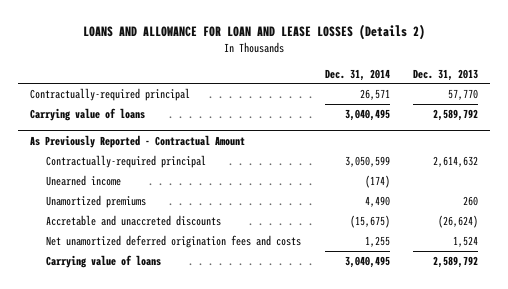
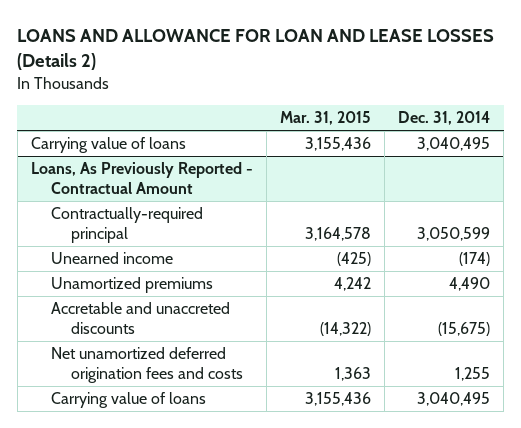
[413,68,479,81] Dec. 31, 2013 -> none
none -> [279,111,371,126] Mar. 31, 2015
[29,88,190,102] Contractually-required principal -> none
[29,134,245,148] As Previously Reported - Contractual Amount -> [30,162,253,194] Loans, As Previously Reported - Contractual Amount

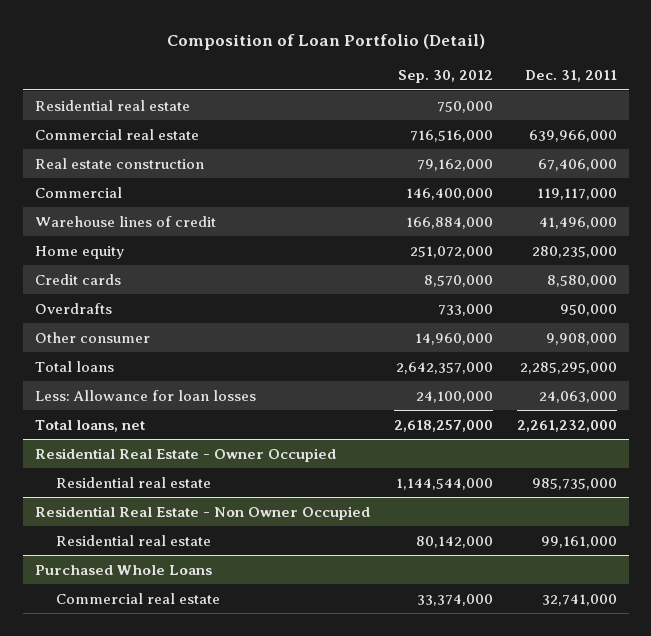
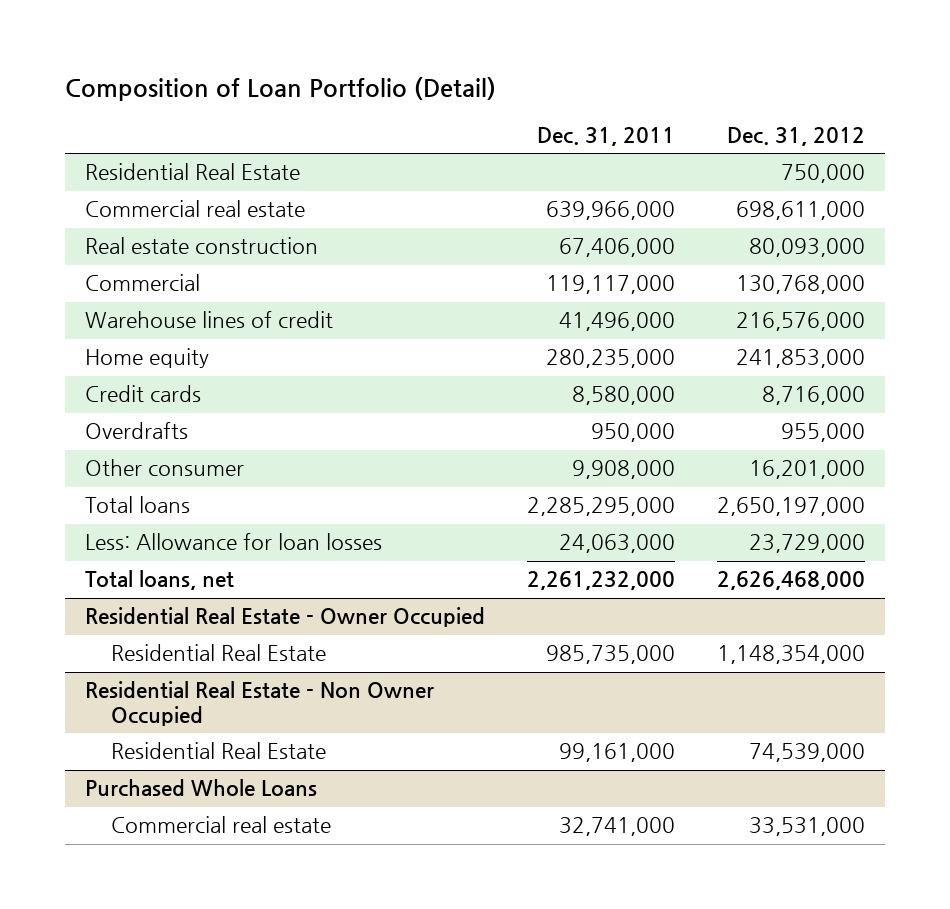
[397,70,493,84] Sep. 30, 2012 -> none
none -> [726,126,865,146] Dec. 31, 2012
[34,99,190,111] Residential real estate -> [85,163,301,181] Residential Real Estate
[55,476,211,488] Residential real estate -> [111,644,327,662] Residential Real Estate
[55,534,211,546] Residential real estate -> [111,742,327,760] Residential Real Estate

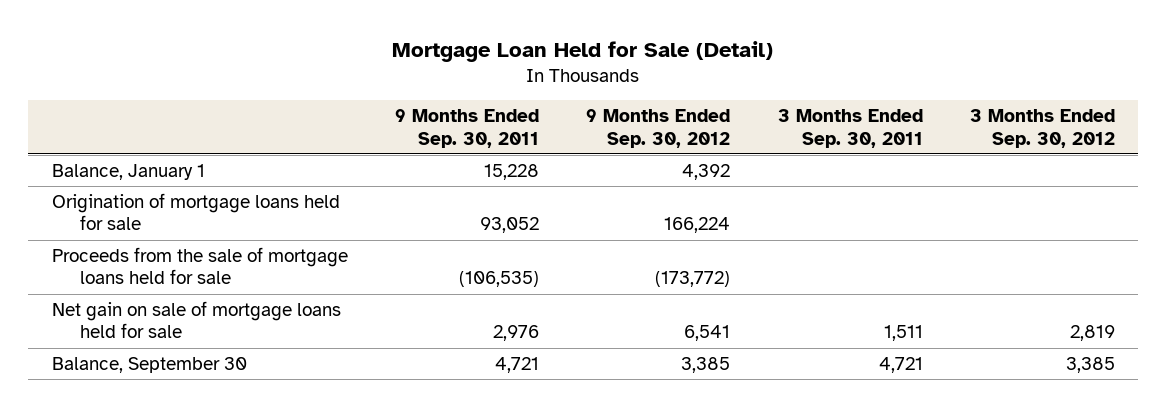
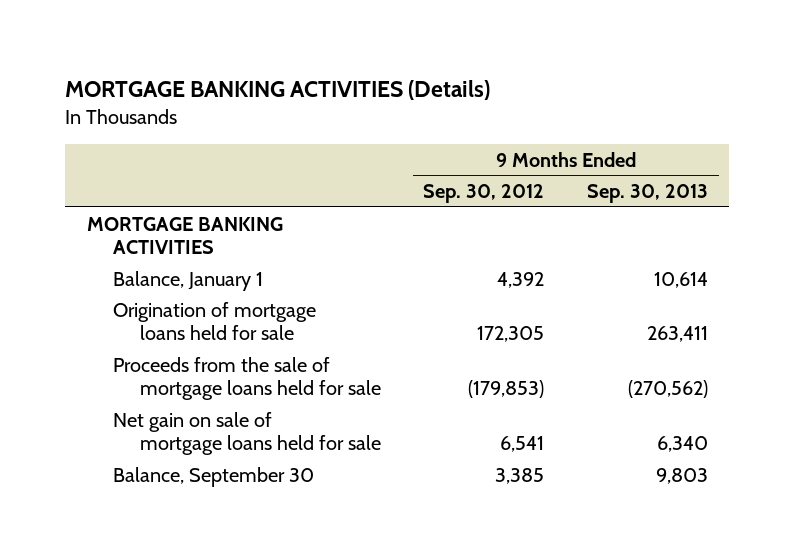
[392,40,774,62] Mortgage Loan Held for Sale (Detail) -> [65,79,491,100] MORTGAGE BANKING ACTIVITIES (Details)
[394,109,539,148] 9 Months Ended Sep. 30, 2011 -> none
[777,109,923,148] 3 Months Ended Sep. 30, 2011 -> none
[969,109,1115,148] 3 Months Ended Sep. 30, 2012 -> none
none -> [586,184,708,204] Sep. 30, 2013
none -> [86,216,283,255] MORTGAGE BANKING ACTIVITIES
[664,217,731,234] 166,224 -> [477,326,545,343] 172,305
[655,271,731,288] (173,772) -> [468,380,545,399] (179,853)

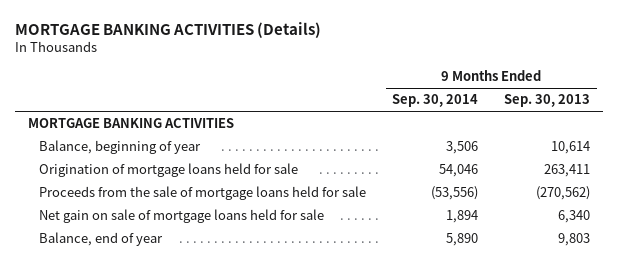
[423,184,545,204] Sep. 30, 2012 -> none
none -> [392,94,479,108] Sep. 30, 2014
[113,270,264,291] Balance, January 1 -> [38,140,201,155] Balance, beginning of year
[113,466,315,487] Balance, September 30 -> [38,232,163,247] Balance, end of year

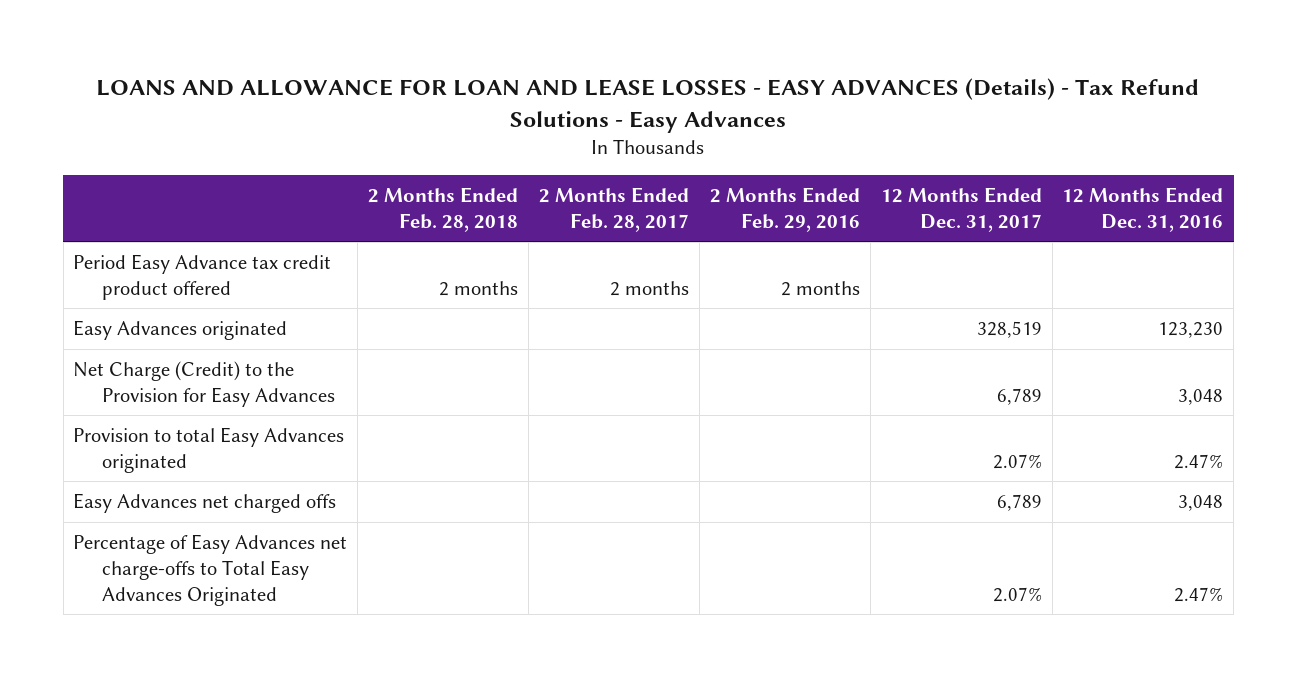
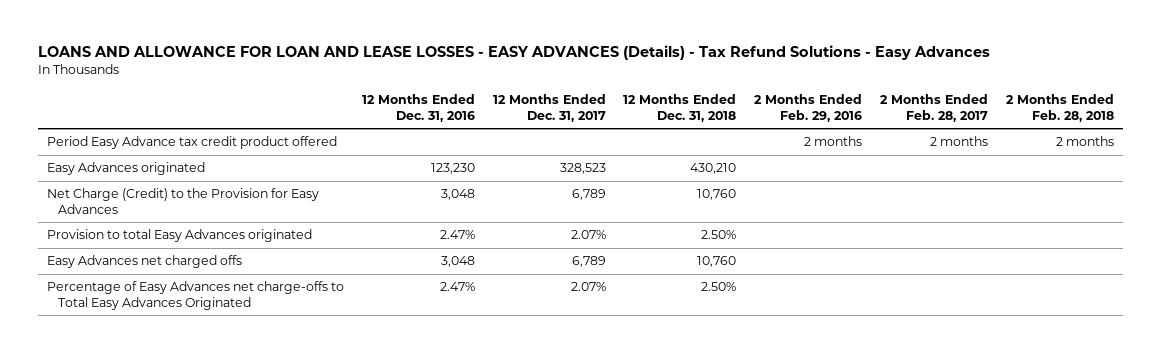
none -> [623,94,737,122] 12 Months Ended Dec. 31, 2018
[976,320,1042,338] 328,519 -> [559,163,606,175] 328,523

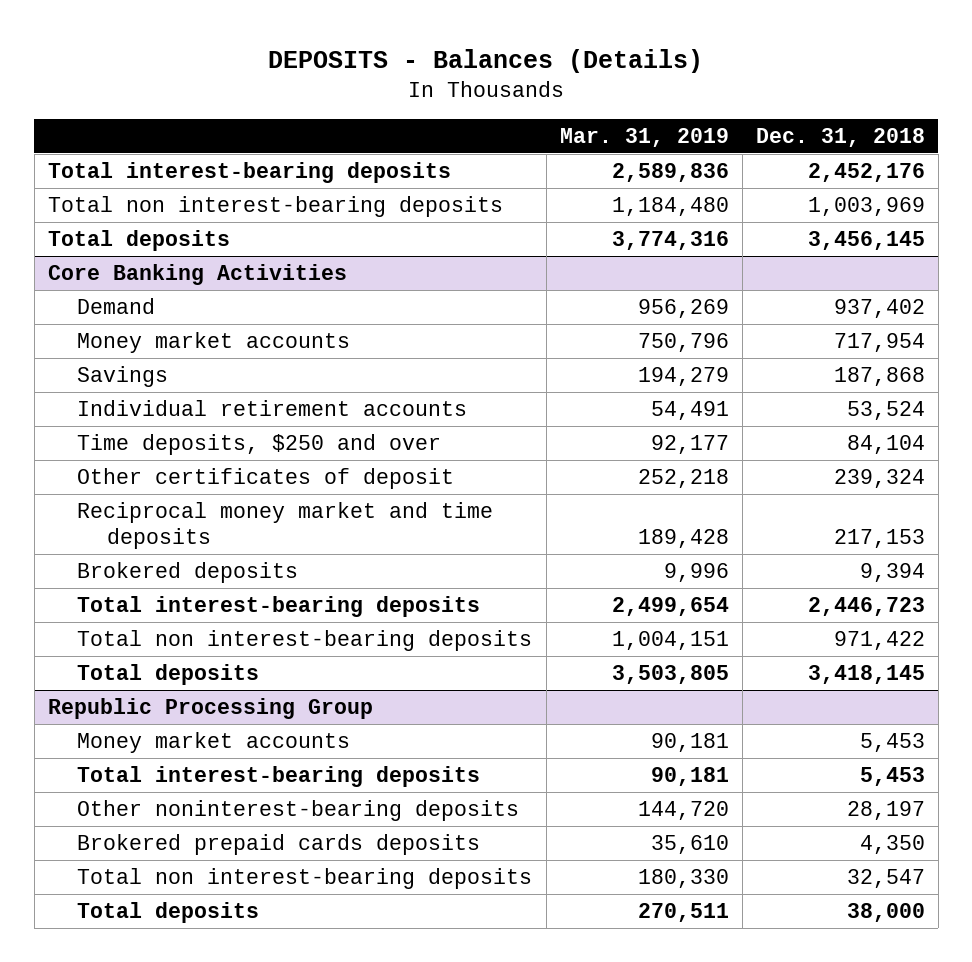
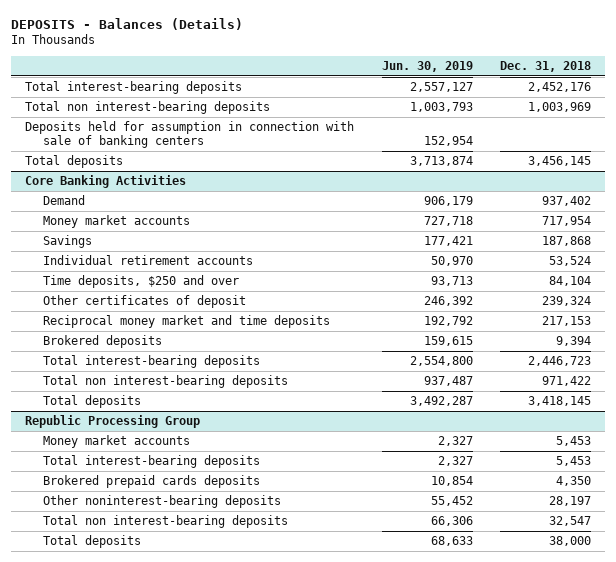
[559,128,729,148] Mar. 31, 2019 -> none
none -> [381,60,473,72] Jun. 30, 2019
none -> [24,121,354,148] Deposits held for assumption in connection with sale of banking centers
[77,799,520,821] Other noninterest-bearing deposits -> [43,495,282,509] Other noninterest-bearing deposits

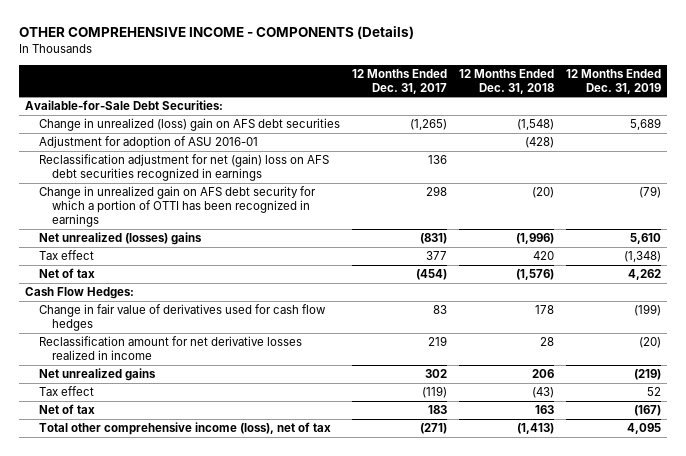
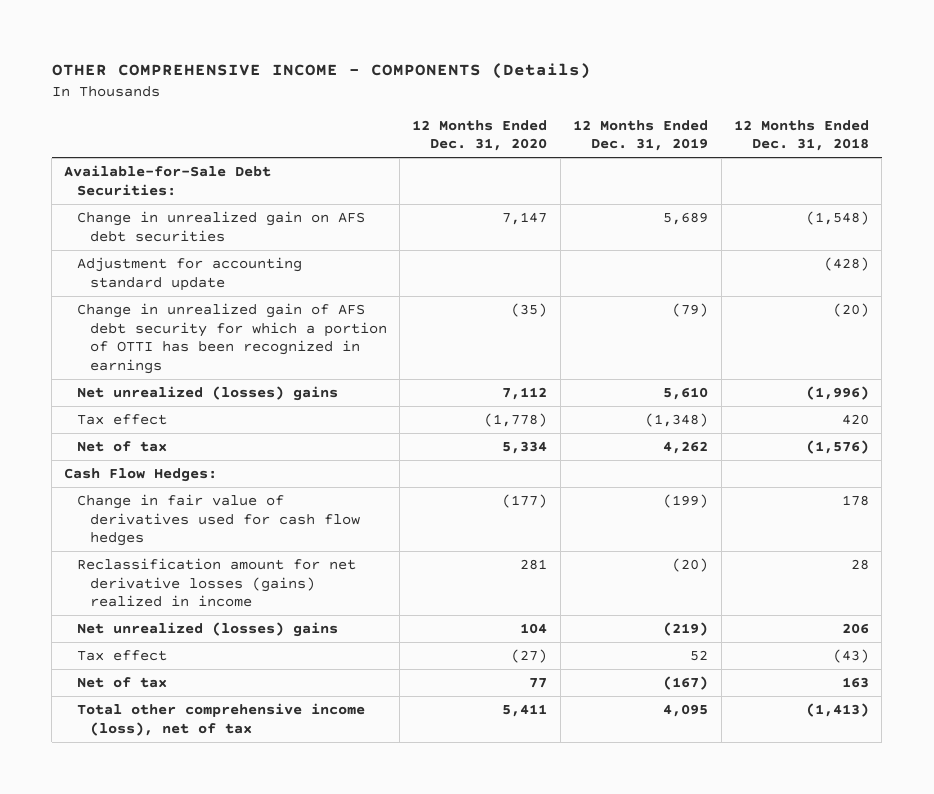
[351,68,447,94] 12 Months Ended Dec. 31, 2017 -> none
none -> [412,119,548,152] 12 Months Ended Dec. 31, 2020
[38,154,329,182] Reclassification adjustment for net (gain) loss on AFS debt securities recognized in earnings -> none
[38,118,340,132] Change in unrealized (loss) gain on AFS debt securities -> [77,211,366,242] Change in unrealized gain on AFS debt securities
[38,136,258,150] Adjustment for adoption of ASU 2016-01 -> [77,257,303,291] Adjustment for accounting standard update
[38,186,316,228] Change in unrealized gain on AFS debt security for which a portion of OTTI has been recognized in earnings -> [77,303,387,374] Change in unrealized gain of AFS debt security for which a portion of OTTI has been recognized in earnings
[38,336,302,361] Reclassification amount for net derivative losses realized in income -> [77,558,357,608] Reclassification amount for net derivative losses (gains) realized in income
[38,368,156,382] Net unrealized gains -> [77,622,339,638] Net unrealized (losses) gains

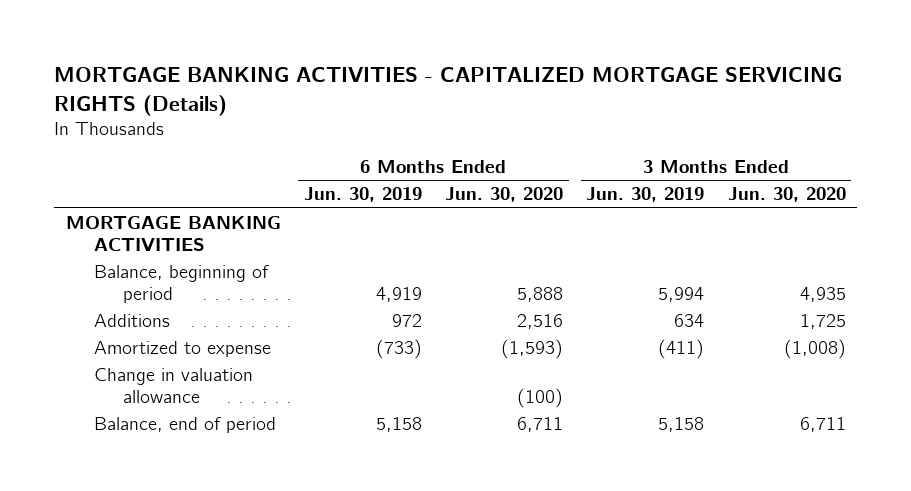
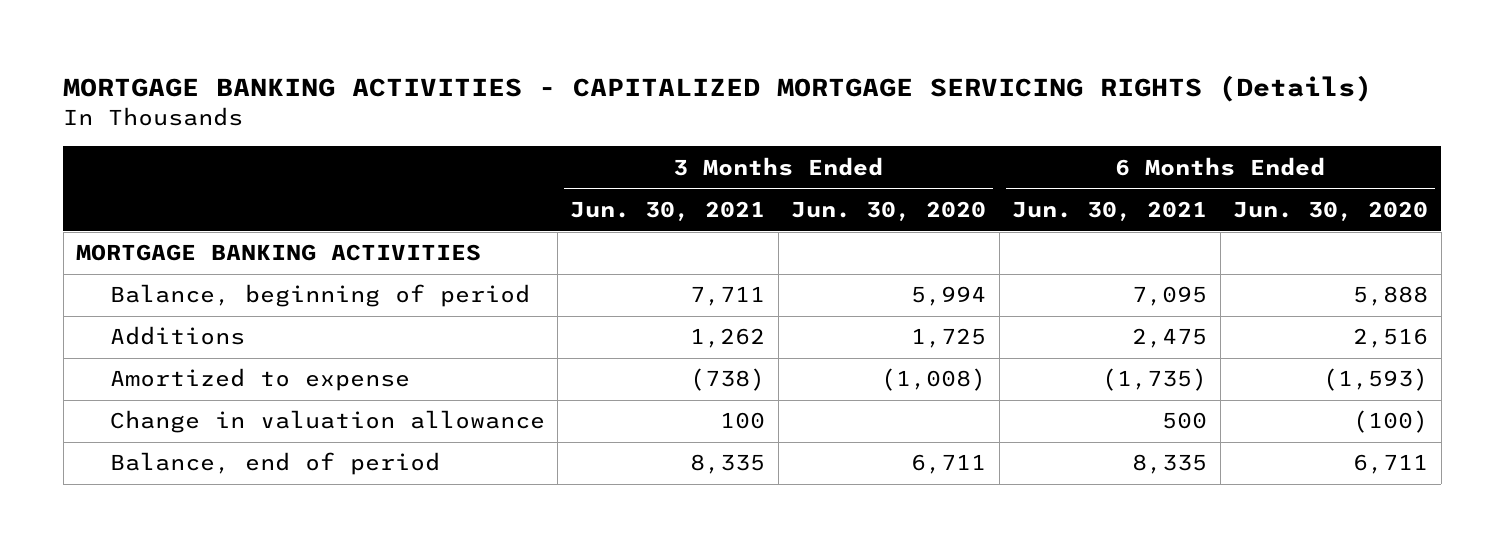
[303,187,422,203] Jun. 30, 2019 -> none
[586,187,705,203] Jun. 30, 2019 -> none
none -> [570,200,766,221] Jun. 30, 2021
none -> [1012,200,1208,221] Jun. 30, 2021
[799,286,846,302] 4,935 -> [911,286,987,307] 5,994

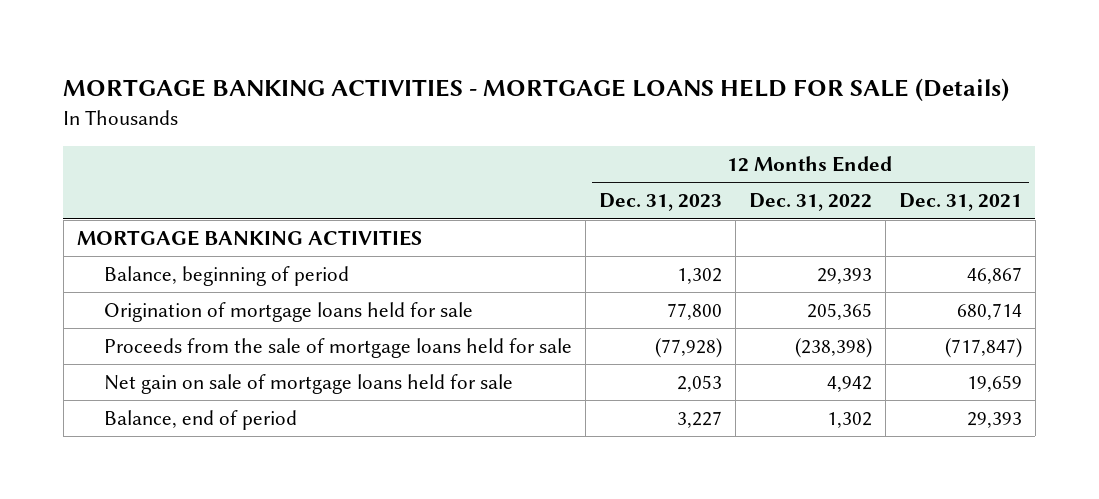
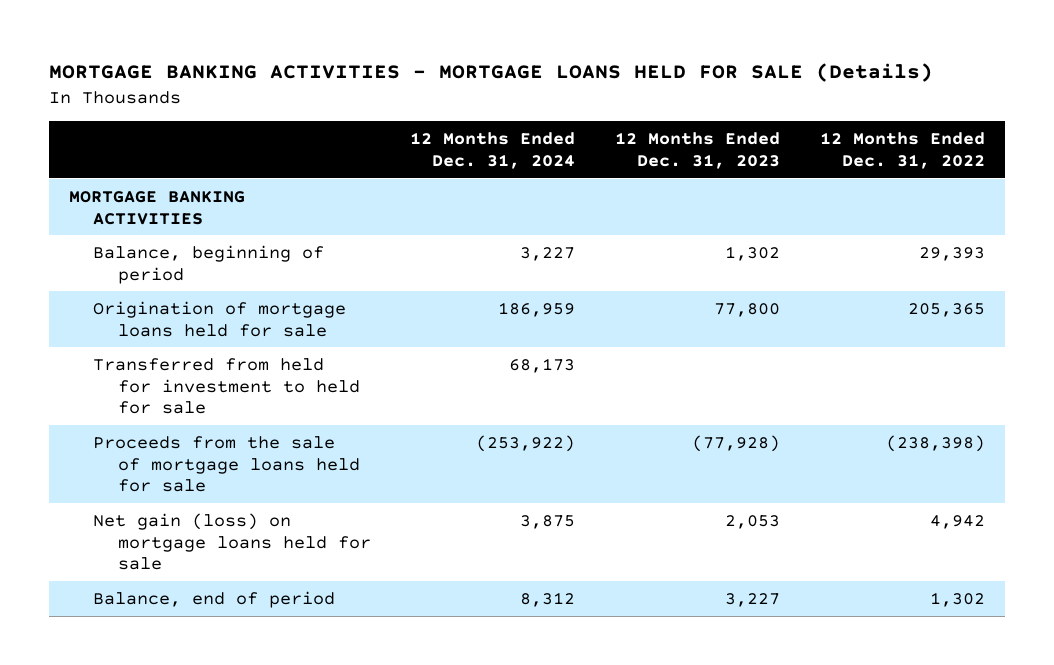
[898,193,1022,212] Dec. 31, 2021 -> none
none -> [410,132,576,170] 12 Months Ended Dec. 31, 2024
none -> [93,357,360,415] Transferred from held for investment to held for sale
[103,374,513,395] Net gain on sale of mortgage loans held for sale -> [93,512,371,571] Net gain (loss) on mortgage loans held for sale

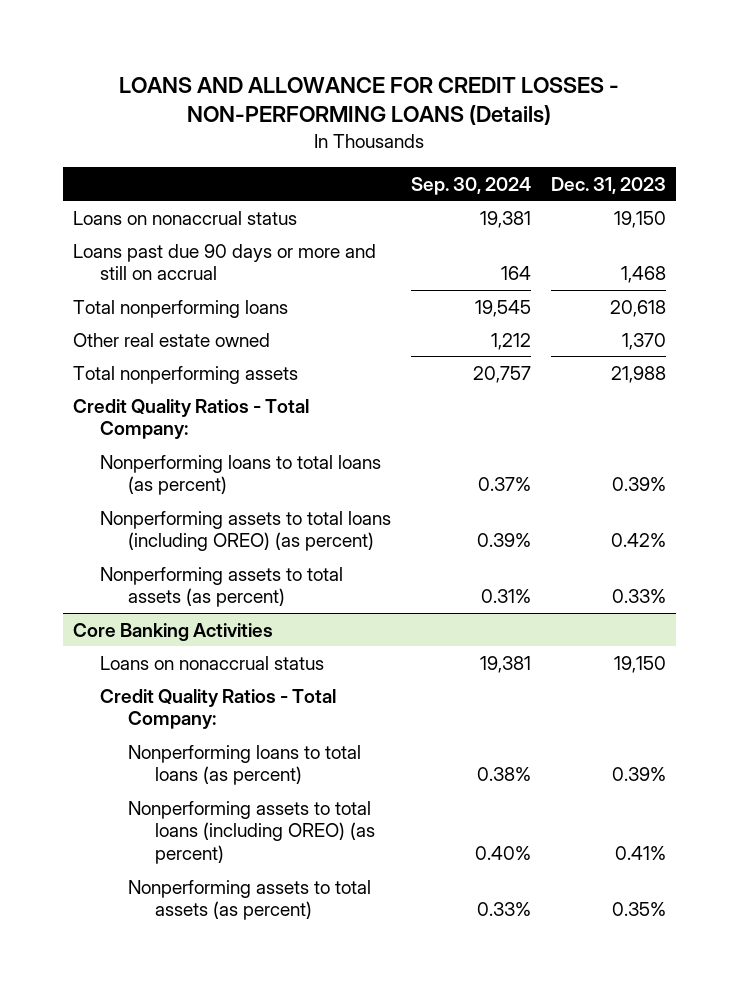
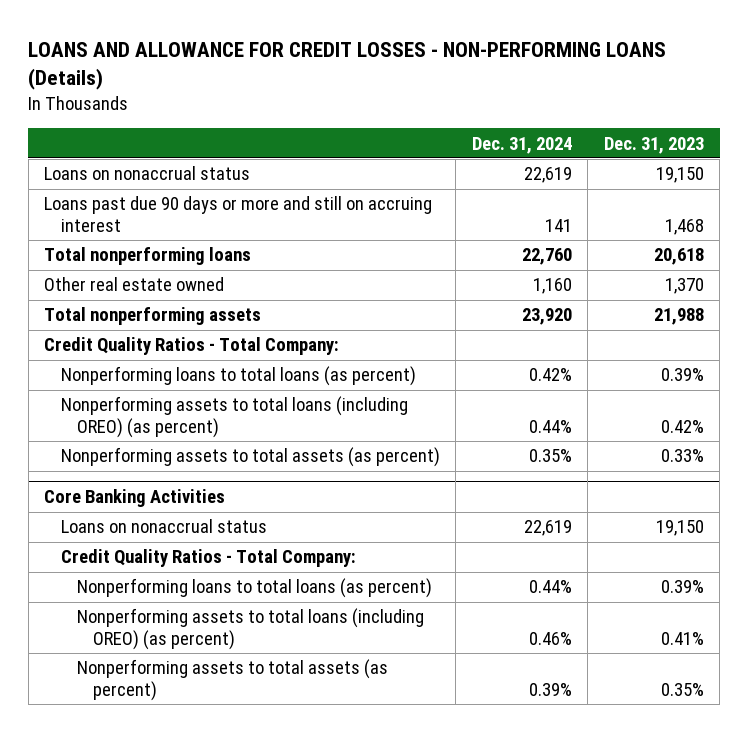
[411,176,532,195] Sep. 30, 2024 -> none
none -> [471,136,572,154] Dec. 31, 2024
[72,243,376,281] Loans past due 90 days or more and still on accrual -> [44,196,433,233] Loans past due 90 days or more and still on accruing interest

